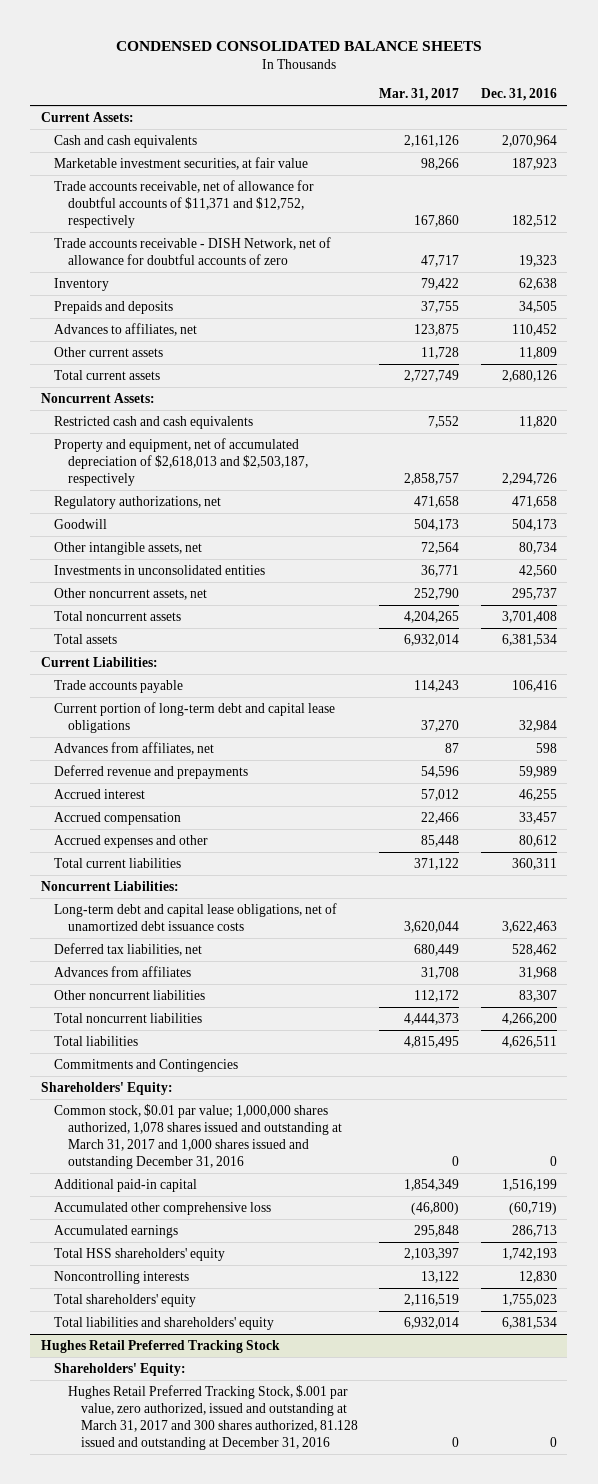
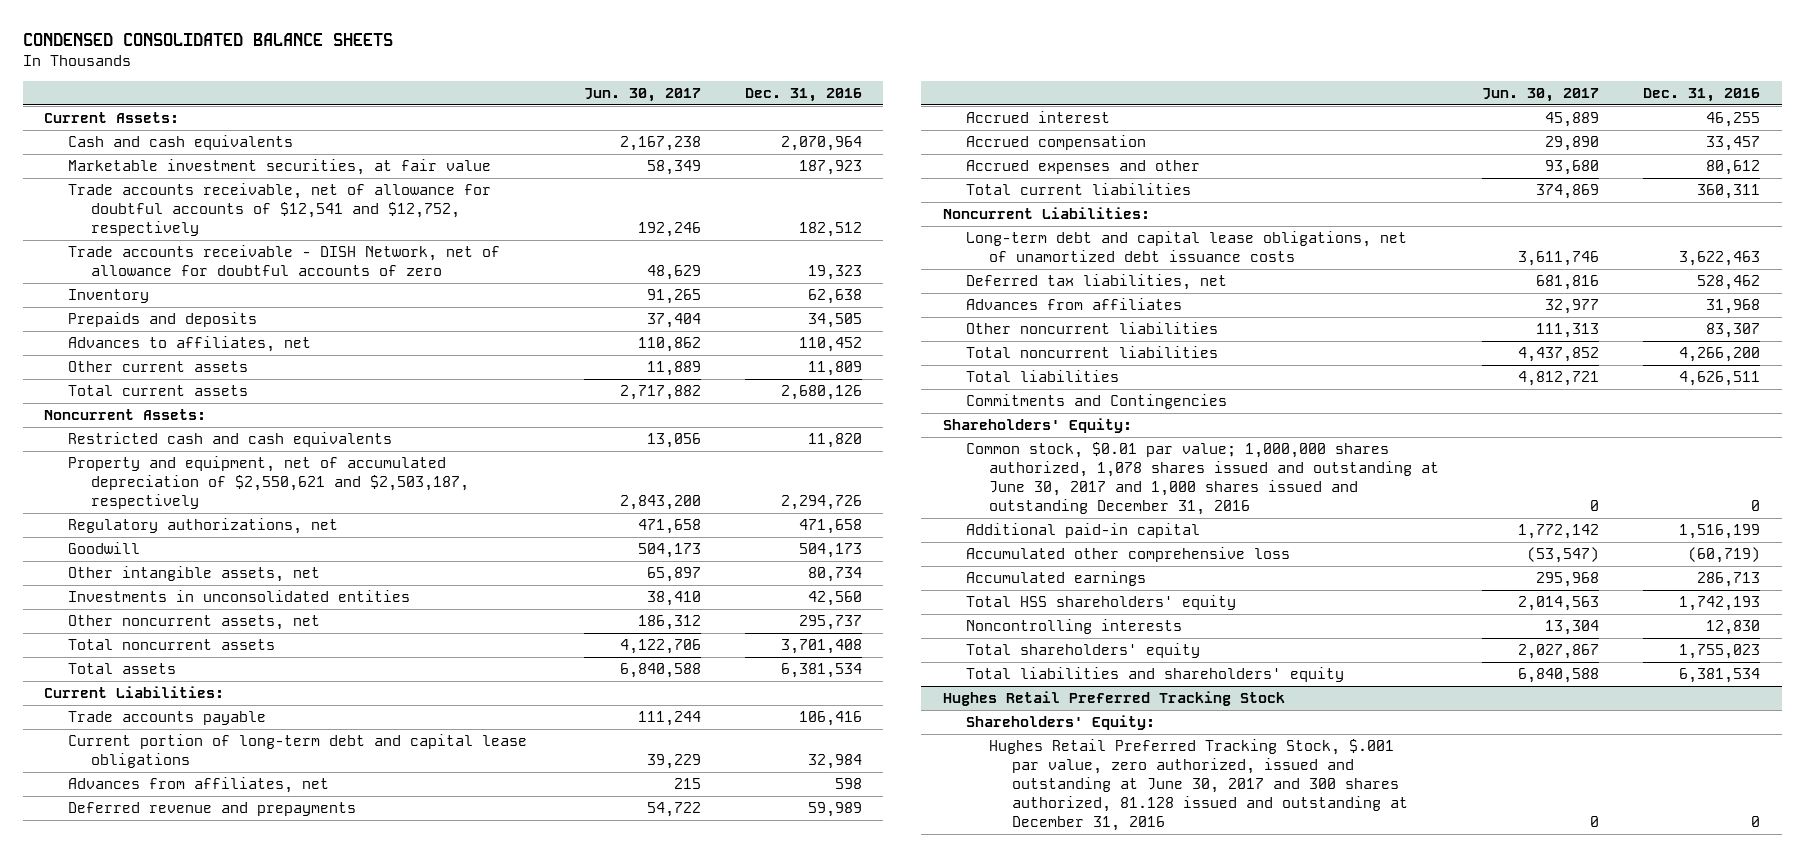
[379,87,460,101] Mar. 31, 2017 -> none
none -> [584,88,702,103] Jun. 30, 2017
[54,179,315,228] Trade accounts receivable, net of allowance for doubtful accounts of $11,371 and $12,752, respectively -> [67,182,491,237] Trade accounts receivable, net of allowance for doubtful accounts of $12,541 and $12,752, respectively
[54,437,308,486] Property and equipment, net of accumulated depreciation of $2,618,013 and $2,503,187, respectively -> [67,455,469,510] Property and equipment, net of accumulated depreciation of $2,550,621 and $2,503,187, respectively
[54,1103,342,1169] Common stock, $0.01 par value; 1,000,000 shares authorized, 1,078 shares issued and outstanding at March 31, 2017 and 1,000 shares issued and outstanding December 31, 2016 -> [965,441,1439,516] Common stock, $0.01 par value; 1,000,000 shares authorized, 1,078 shares issued and outstanding at June 30, 2017 and 1,000 shares issued and outstanding December 31, 2016
[67,1384,359,1450] Hughes Retail Preferred Tracking Stock, $.001 par value, zero authorized, issued and outstanding at March 31, 2017 and 300 shares authorized, 81.128 issued and outstanding at December 31, 2016 -> [988,738,1409,832] Hughes Retail Preferred Tracking Stock, $.001 par value, zero authorized, issued and outstanding at June 30, 2017 and 300 shares authorized, 81.128 issued and outstanding at December 31, 2016

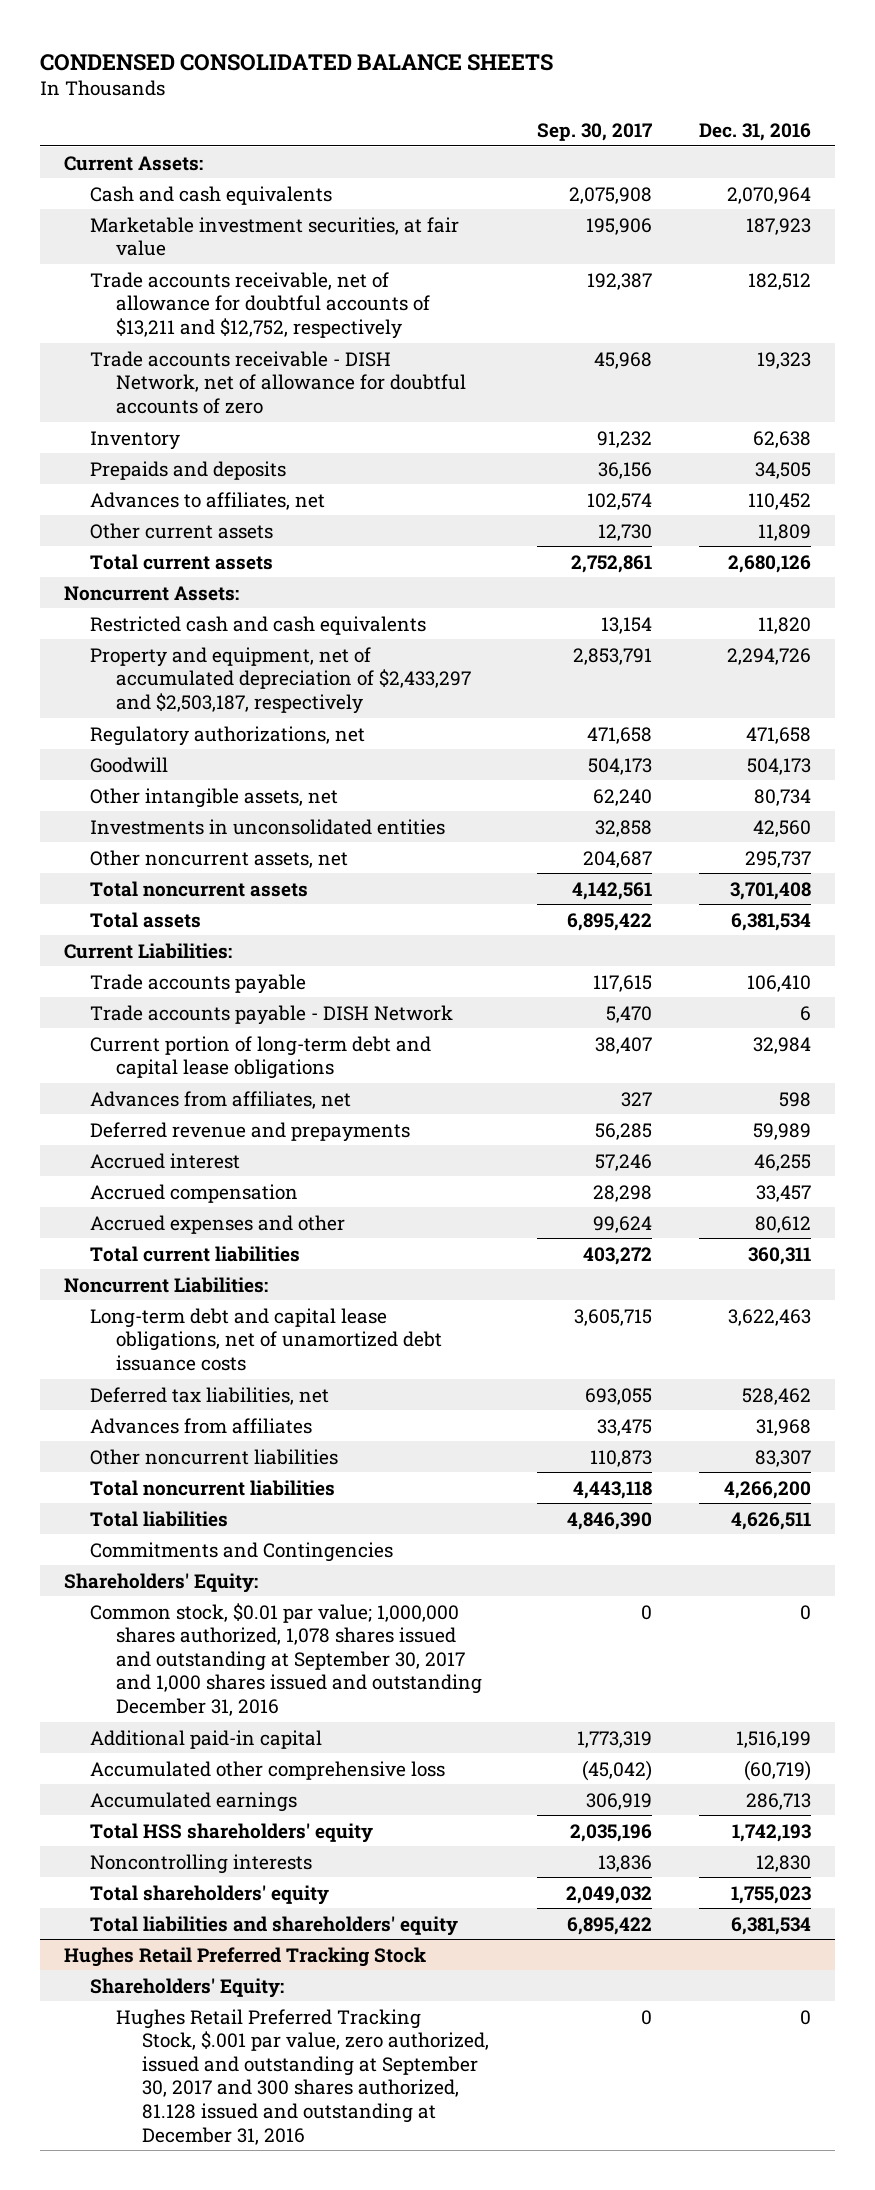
[584,88,702,103] Jun. 30, 2017 -> none
none -> [536,123,652,142] Sep. 30, 2017
[67,182,491,237] Trade accounts receivable, net of allowance for doubtful accounts of $12,541 and $12,752, respectively -> [89,271,431,339] Trade accounts receivable, net of allowance for doubtful accounts of $13,211 and $12,752, respectively
[67,455,469,510] Property and equipment, net of accumulated depreciation of $2,550,621 and $2,503,187, respectively -> [89,646,472,714] Property and equipment, net of accumulated depreciation of $2,433,297 and $2,503,187, respectively
[798,710,862,726] 106,416 -> [747,974,812,992] 106,410
none -> [89,1004,453,1025] Trade accounts payable - DISH Network
[965,441,1439,516] Common stock, $0.01 par value; 1,000,000 shares authorized, 1,078 shares issued and outstanding at June 30, 2017 and 1,000 shares issued and outstanding December 31, 2016 -> [89,1602,483,1717] Common stock, $0.01 par value; 1,000,000 shares authorized, 1,078 shares issued and outstanding at September 30, 2017 and 1,000 shares issued and outstanding December 31, 2016
[988,738,1409,832] Hughes Retail Preferred Tracking Stock, $.001 par value, zero authorized, issued and outstanding at June 30, 2017 and 300 shares authorized, 81.128 issued and outstanding at December 31, 2016 -> [116,2008,490,2145] Hughes Retail Preferred Tracking Stock, $.001 par value, zero authorized, issued and outstanding at September 30, 2017 and 300 shares authorized, 81.128 issued and outstanding at December 31, 2016

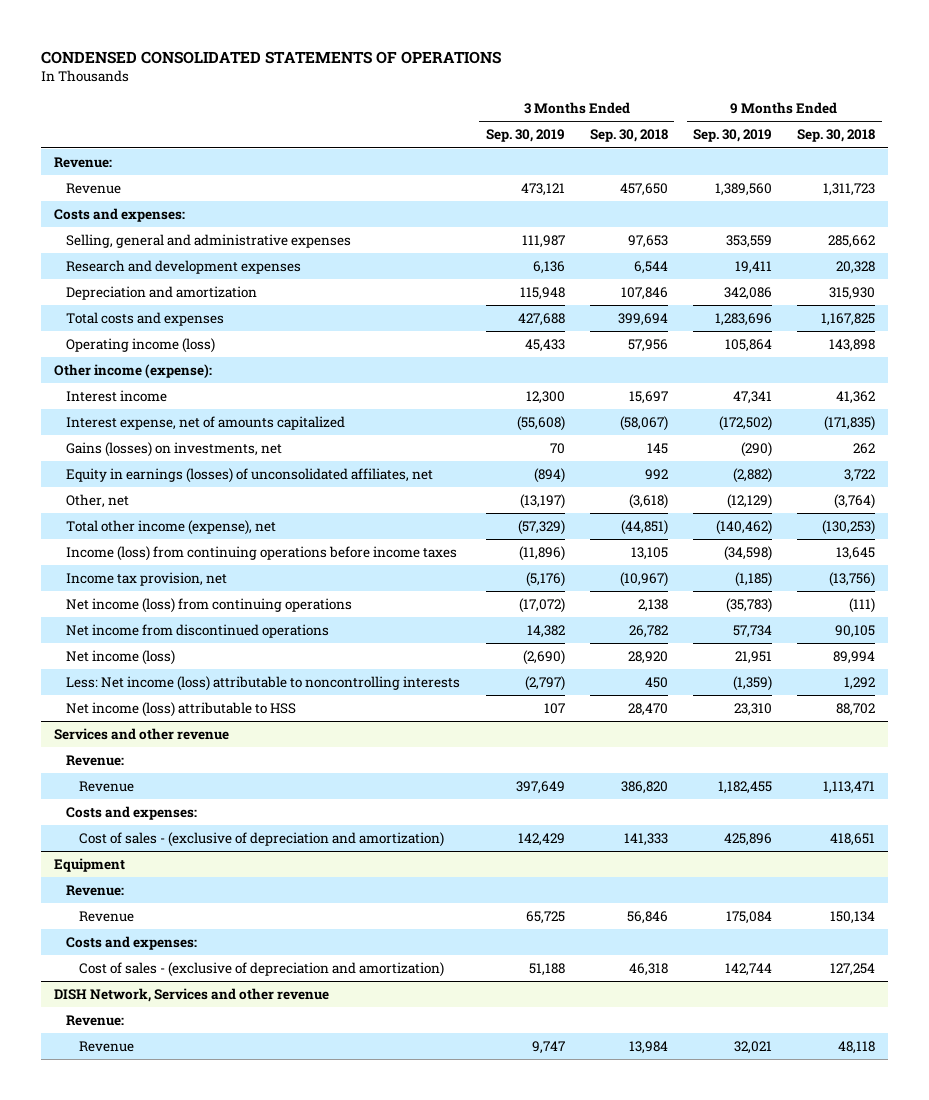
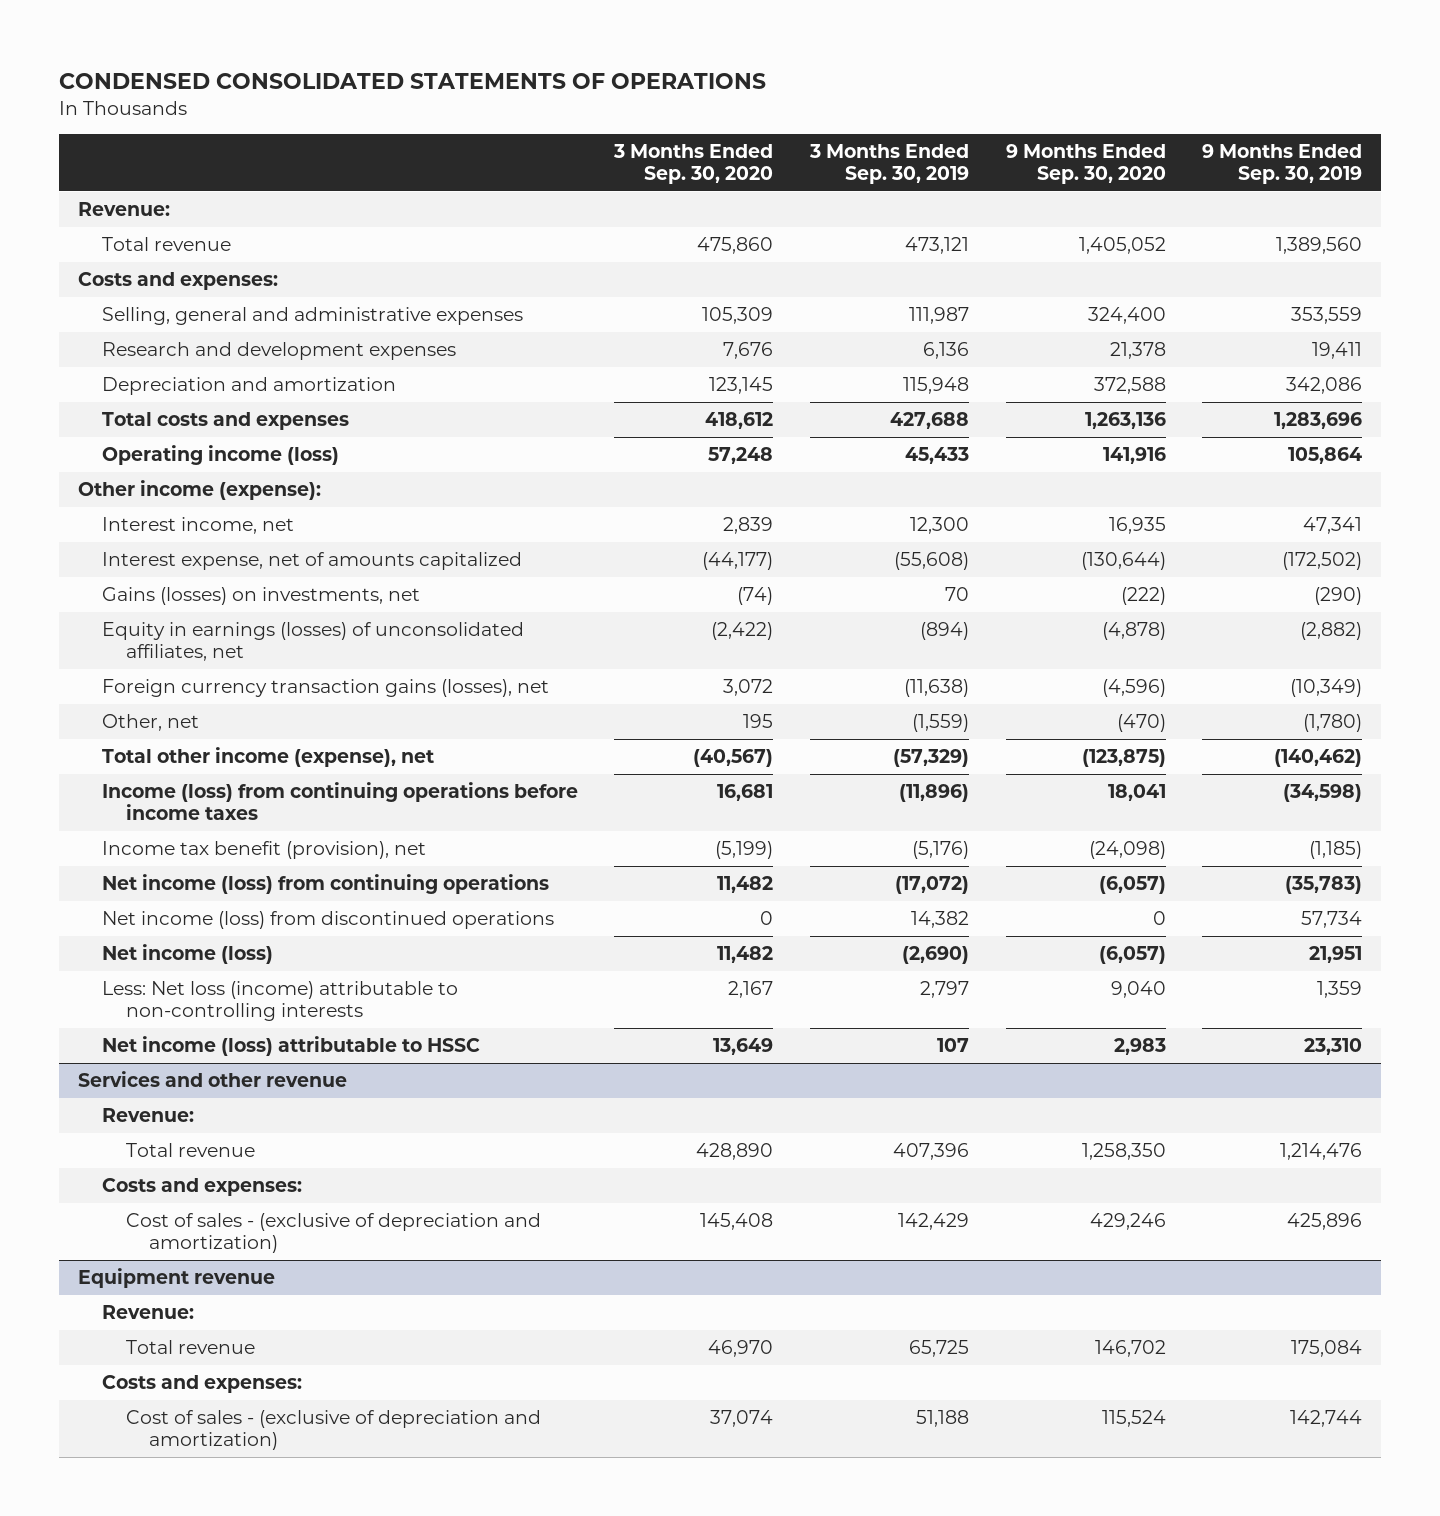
[589,129,668,143] Sep. 30, 2018 -> none
[797,129,876,143] Sep. 30, 2018 -> none
none -> [613,144,774,185] 3 Months Ended Sep. 30, 2020
none -> [1005,144,1166,185] 9 Months Ended Sep. 30, 2020
[66,183,122,195] Revenue -> [101,237,231,252] Total revenue
[66,390,168,403] Interest income -> [101,517,294,535] Interest income, net
none -> [101,679,549,698] Foreign currency transaction gains (losses), net
[519,494,565,510] (13,197) -> [911,714,969,733] (1,559)
[727,494,773,510] (12,129) -> [1303,714,1363,733] (1,780)
[66,572,228,587] Income tax provision, net -> [101,841,426,860] Income tax benefit (provision), net
[66,624,330,639] Net income from discontinued operations -> [101,911,554,930] Net income (loss) from discontinued operations
[66,676,461,692] Less: Net income (loss) attributable to noncontrolling interests -> [101,981,458,1022] Less: Net loss (income) attributable to non-controlling interests
[524,676,565,692] (2,797) -> [919,981,969,999] 2,797
[733,676,773,692] (1,359) -> [1317,981,1363,999] 1,359
[66,702,297,718] Net income (loss) attributable to HSS -> [101,1036,480,1057] Net income (loss) attributable to HSSC
[78,781,134,793] Revenue -> [125,1143,255,1158] Total revenue
[515,781,565,795] 397,649 -> [892,1143,969,1161] 407,396
[718,781,773,795] 1,182,455 -> [1280,1143,1363,1161] 1,214,476
[54,858,126,873] Equipment -> [77,1268,275,1289] Equipment revenue
[78,911,134,923] Revenue -> [125,1340,255,1355] Total revenue
[54,988,330,1003] DISH Network, Services and other revenue -> none
[66,1015,125,1027] Revenue: -> none
[78,1041,134,1053] Revenue -> none

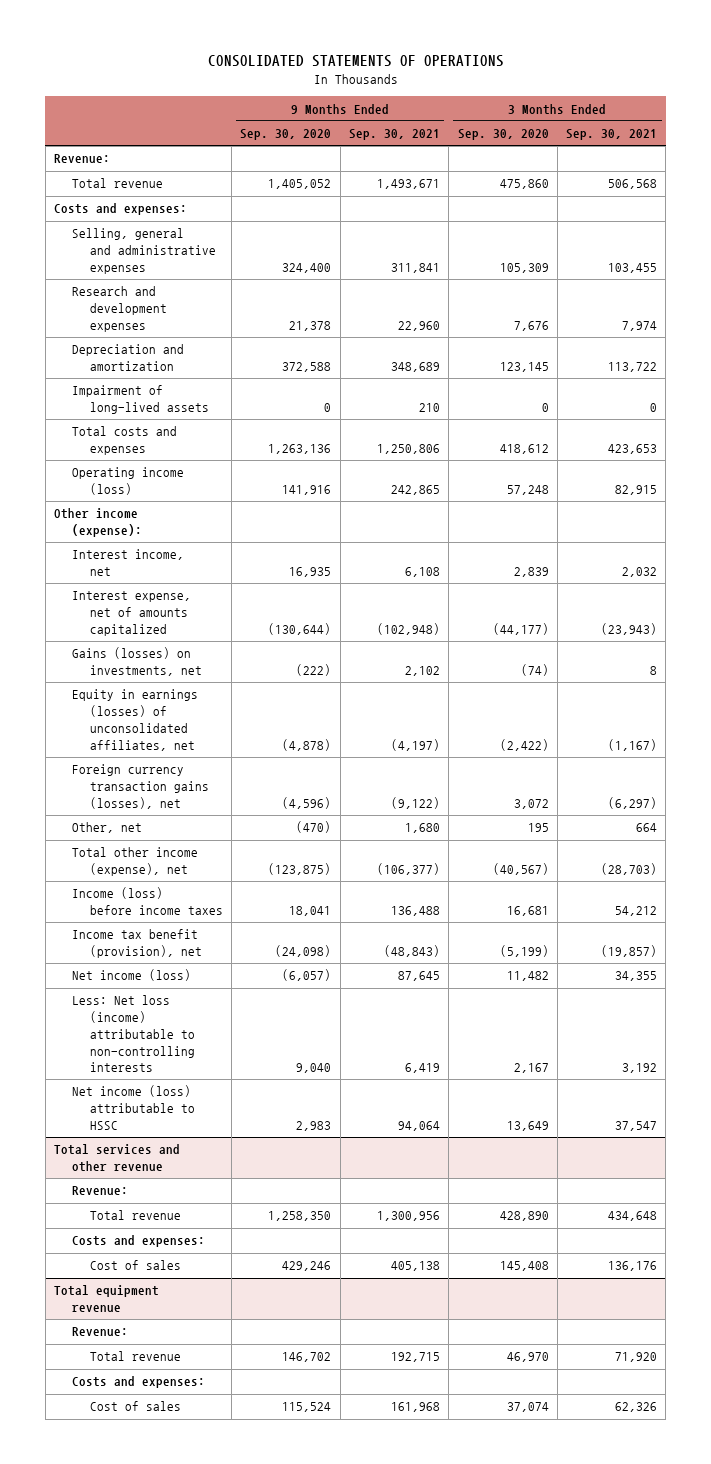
[59,72,767,89] CONDENSED CONSOLIDATED STATEMENTS OF OPERATIONS -> [207,55,504,68] CONSOLIDATED STATEMENTS OF OPERATIONS
[808,144,969,185] 3 Months Ended Sep. 30, 2019 -> none
[1202,144,1363,185] 9 Months Ended Sep. 30, 2019 -> none
none -> [349,129,441,141] Sep. 30, 2021
none -> [566,129,658,141] Sep. 30, 2021
none -> [71,385,209,415] Impairment of long-lived assets
[101,782,578,821] Income (loss) from continuing operations before income taxes -> [71,887,223,916] Income (loss) before income taxes
[101,874,549,895] Net income (loss) from continuing operations -> none
[101,911,554,930] Net income (loss) from discontinued operations -> none
[77,1071,347,1088] Services and other revenue -> [53,1144,180,1173] Total services and other revenue
[125,1213,541,1254] Cost of sales - (exclusive of depreciation and amortization) -> [89,1260,181,1271] Cost of sales
[77,1268,275,1289] Equipment revenue -> [53,1285,159,1313] Total equipment revenue
[125,1410,541,1451] Cost of sales - (exclusive of depreciation and amortization) -> [89,1401,181,1412] Cost of sales

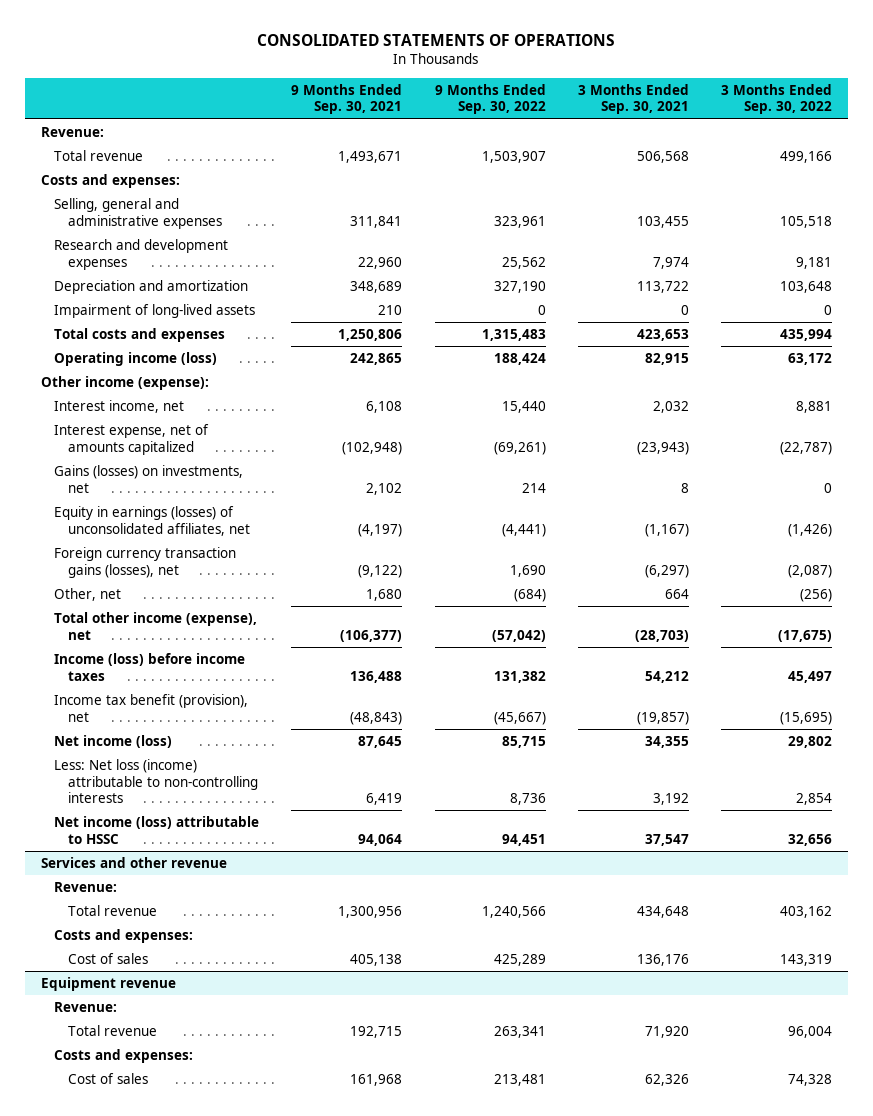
[240,129,332,141] Sep. 30, 2020 -> none
[457,129,549,141] Sep. 30, 2020 -> none
none -> [434,83,546,115] 9 Months Ended Sep. 30, 2022
none -> [720,83,832,115] 3 Months Ended Sep. 30, 2022
[53,1144,180,1173] Total services and other revenue -> [41,857,228,869] Services and other revenue
[53,1285,159,1313] Total equipment revenue -> [41,977,177,992] Equipment revenue

